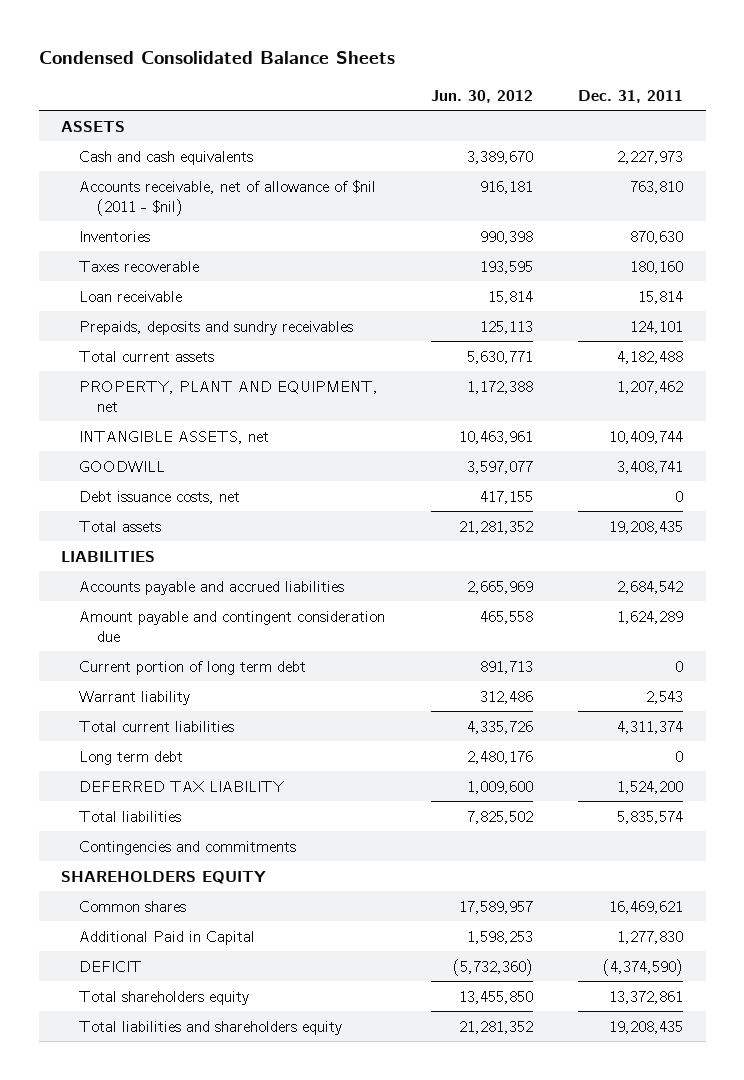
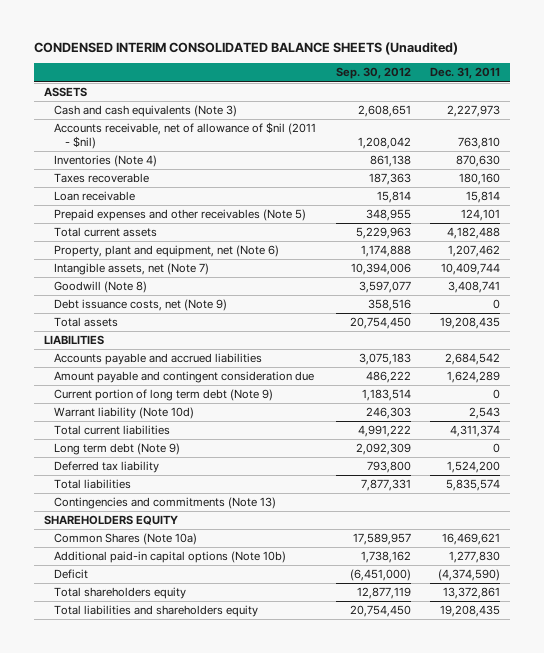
[38,50,395,64] Condensed Consolidated Balance Sheets -> [34,41,459,55] CONDENSED INTERIM CONSOLIDATED BALANCE SHEETS (Unaudited)
[430,89,533,103] Jun. 30, 2012 -> none
none -> [335,67,411,80] Sep. 30, 2012
[79,150,254,165] Cash and cash equivalents -> [54,105,238,118] Cash and cash equivalents (Note 3)
[79,230,151,242] Inventories -> [54,155,158,168] Inventories (Note 4)
[79,320,354,335] Prepaids, deposits and sundry receivables -> [54,209,307,222] Prepaid expenses and other receivables (Note 5)
[79,380,379,413] PROPERTY, PLANT AND EQUIPMENT, net -> [54,245,280,258] Property, plant and equipment, net (Note 6)
[79,430,270,444] INTANGIBLE ASSETS, net -> [54,263,210,276] Intangible assets, net (Note 7)
[79,460,166,472] GOODWILL -> [54,281,148,294] Goodwill (Note 8)
[79,490,241,504] Debt issuance costs, net -> [54,299,228,312] Debt issuance costs, net (Note 9)
[79,660,307,675] Current portion of long term debt -> [54,389,274,402] Current portion of long term debt (Note 9)
[79,690,191,705] Warrant liability -> [54,407,195,420] Warrant liability (Note 10d)
[79,750,184,765] Long term debt -> [54,443,181,456] Long term debt (Note 9)
[79,780,285,792] DEFERRED TAX LIABILITY -> [54,461,160,474] Deferred tax liability
[79,840,297,855] Contingencies and commitments -> [54,497,277,510] Contingencies and commitments (Note 13)
[79,900,187,912] Common shares -> [54,533,198,546] Common Shares (Note 10a)
[79,930,256,945] Additional Paid in Capital -> [54,551,287,564] Additional paid-in capital options (Note 10b)
[79,960,143,972] DEFICIT -> [54,569,89,580] Deficit

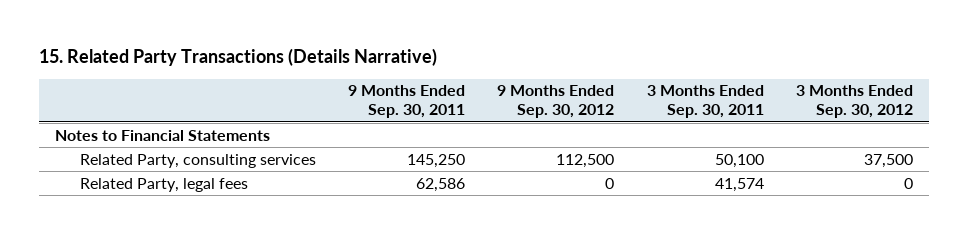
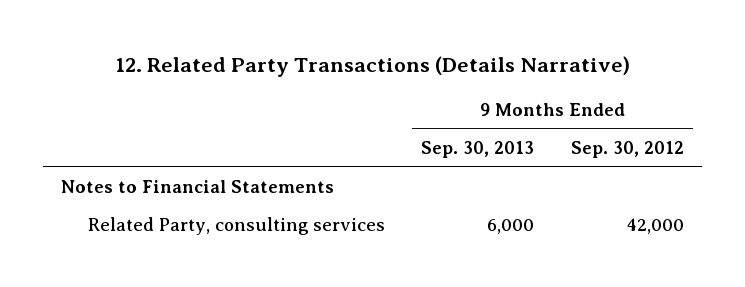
[39,48,438,67] 15. Related Party Transactions (Details Narrative) -> [115,55,631,77] 12. Related Party Transactions (Details Narrative)
[347,85,465,119] 9 Months Ended Sep. 30, 2011 -> none
[646,85,764,119] 3 Months Ended Sep. 30, 2011 -> none
[796,85,914,119] 3 Months Ended Sep. 30, 2012 -> none
none -> [421,141,535,159] Sep. 30, 2013
[79,177,248,192] Related Party, legal fees -> none
[556,153,615,168] 112,500 -> [626,218,684,235] 42,000

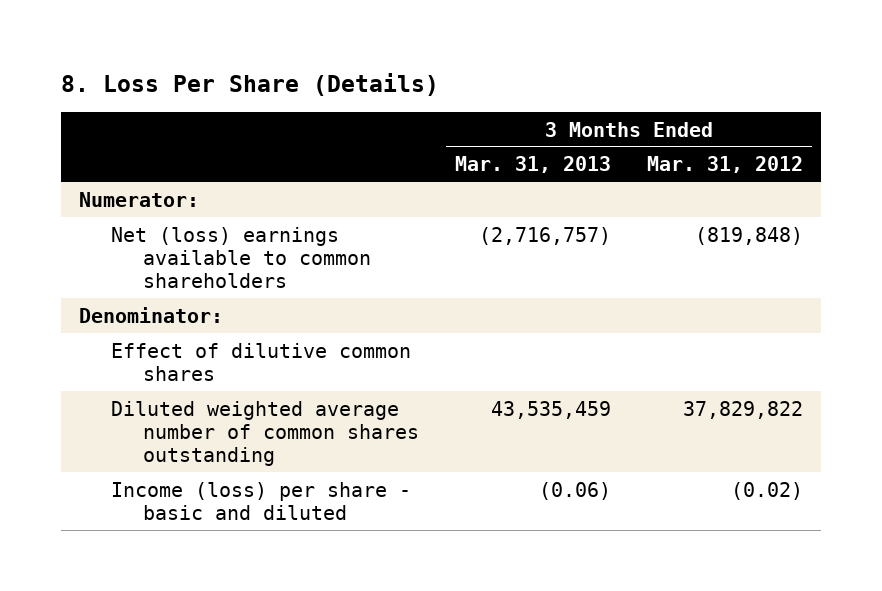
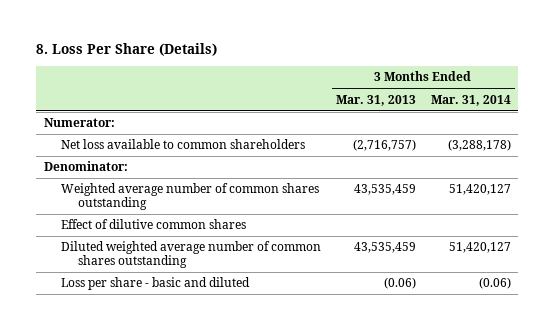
[646,156,803,174] Mar. 31, 2012 -> none
none -> [430,94,511,106] Mar. 31, 2014
[110,226,371,289] Net (loss) earnings available to common shareholders -> [60,139,305,150] Net loss available to common shareholders
none -> [60,183,319,210] Weighted average number of common shares outstanding
[110,481,411,520] Income (loss) per share - basic and diluted -> [60,277,250,291] Loss per share - basic and diluted

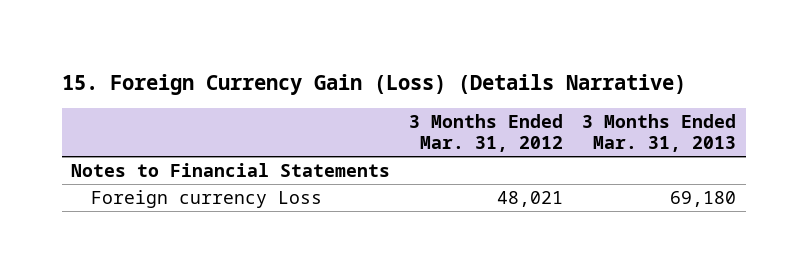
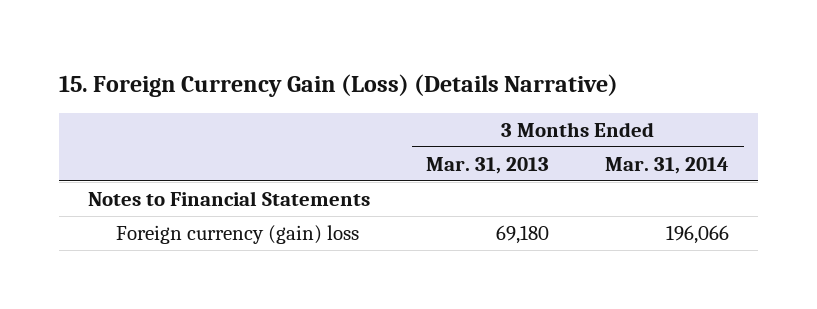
[409,113,564,152] 3 Months Ended Mar. 31, 2012 -> none
none -> [605,156,730,174] Mar. 31, 2014
[90,190,322,209] Foreign currency Loss -> [115,225,359,245] Foreign currency (gain) loss

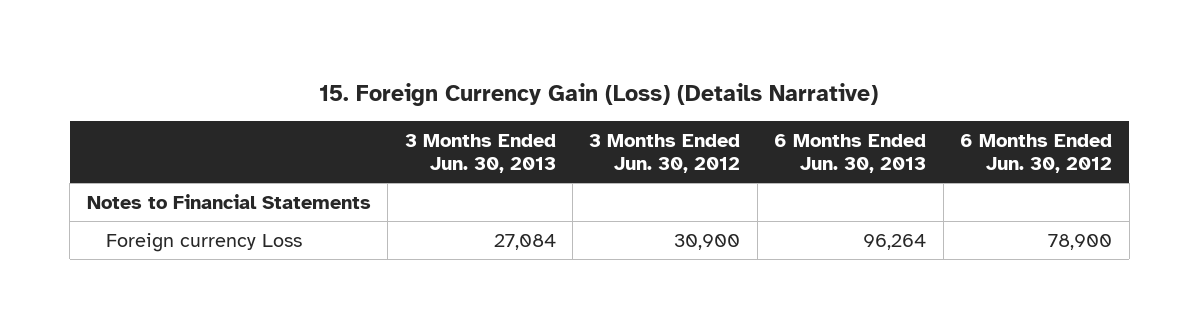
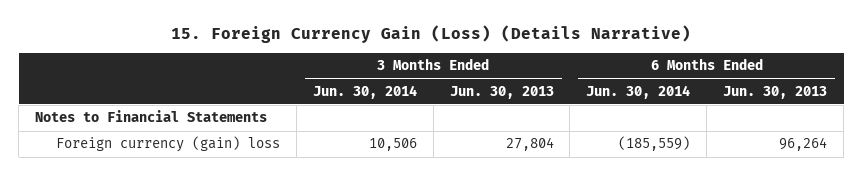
[589,133,741,174] 3 Months Ended Jun. 30, 2012 -> none
[960,133,1113,174] 6 Months Ended Jun. 30, 2012 -> none
none -> [312,84,417,99] Jun. 30, 2014
none -> [586,84,691,99] Jun. 30, 2014
[105,232,302,252] Foreign currency Loss -> [55,136,280,153] Foreign currency (gain) loss
[493,233,556,250] 27,084 -> [505,137,554,152] 27,804

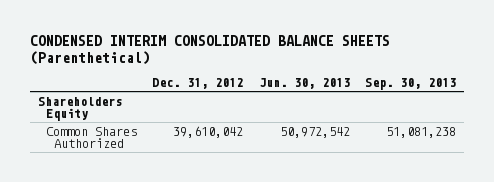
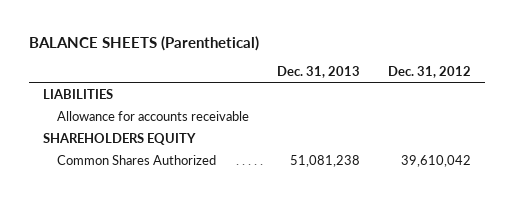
[30,35,391,65] CONDENSED INTERIM CONSOLIDATED BALANCE SHEETS (Parenthetical) -> [28,36,259,52] BALANCE SHEETS (Parenthetical)
[258,78,350,90] Jun. 30, 2013 -> none
[365,78,457,91] Sep. 30, 2013 -> none
none -> [276,66,360,79] Dec. 31, 2013
none -> [42,89,113,100] LIABILITIES
none -> [56,111,249,122] Allowance for accounts receivable
[37,96,122,122] Shareholders Equity -> [42,133,196,146] SHAREHOLDERS EQUITY

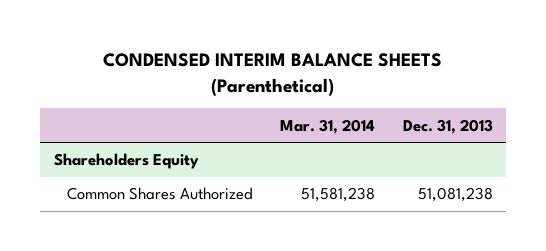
[28,36,259,52] BALANCE SHEETS (Parenthetical) -> [103,52,443,96] CONDENSED INTERIM BALANCE SHEETS (Parenthetical)
[387,66,471,79] Dec. 31, 2012 -> none
none -> [280,118,376,134] Mar. 31, 2014
[42,89,113,100] LIABILITIES -> none
[56,111,249,122] Allowance for accounts receivable -> none
[42,133,196,146] SHAREHOLDERS EQUITY -> [53,153,199,170] Shareholders Equity

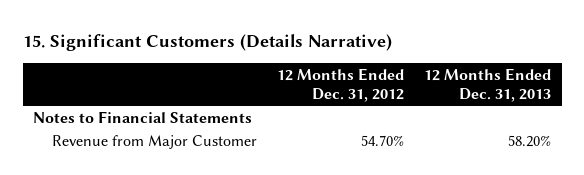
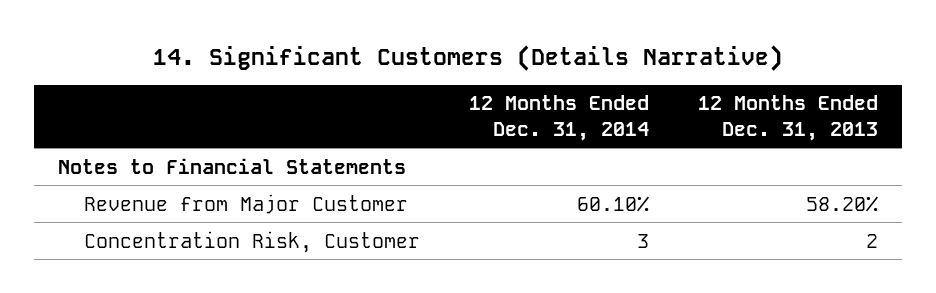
[22,34,392,52] 15. Significant Customers (Details Narrative) -> [152,44,783,71] 14. Significant Customers (Details Narrative)
[277,67,405,102] 12 Months Ended Dec. 31, 2012 -> none
none -> [469,95,650,141] 12 Months Ended Dec. 31, 2014
none -> [84,230,421,253] Concentration Risk, Customer

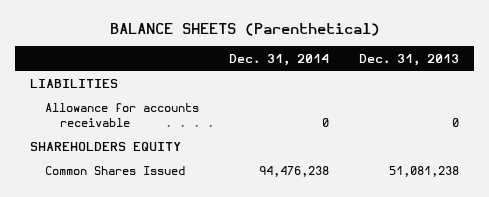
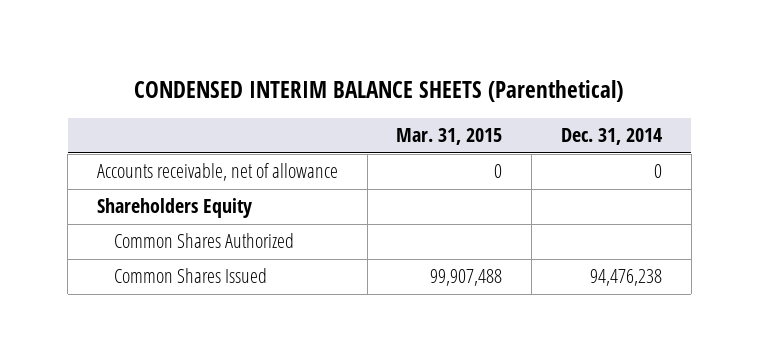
[109,22,380,36] BALANCE SHEETS (Parenthetical) -> [134,80,624,103] CONDENSED INTERIM BALANCE SHEETS (Parenthetical)
[359,53,460,66] Dec. 31, 2013 -> none
none -> [396,128,503,146] Mar. 31, 2015
[29,78,118,88] LIABILITIES -> none
[44,102,199,127] Allowance for accounts receivable -> [96,163,338,182] Accounts receivable, net of allowance
[29,141,181,151] SHAREHOLDERS EQUITY -> [96,198,252,219] Shareholders Equity
none -> [113,233,294,249] Common Shares Authorized

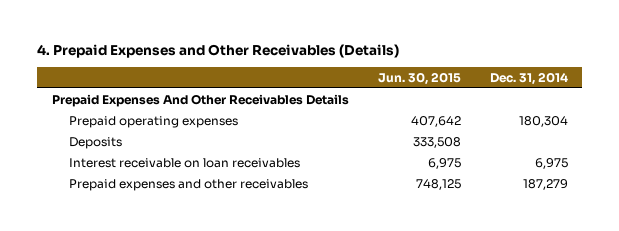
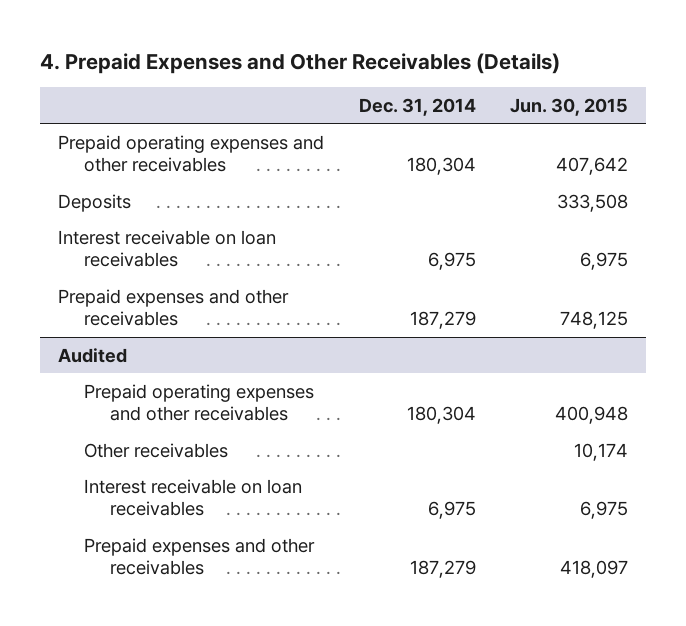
[51,93,349,107] Prepaid Expenses And Other Receivables Details -> none
[68,115,238,128] Prepaid operating expenses -> [57,134,324,173] Prepaid operating expenses and other receivables
none -> [57,347,127,363] Audited
none -> [83,383,314,422] Prepaid operating expenses and other receivables
none -> [83,442,228,458] Other receivables
none -> [83,478,302,517] Interest receivable on loan receivables
none -> [83,537,315,576] Prepaid expenses and other receivables

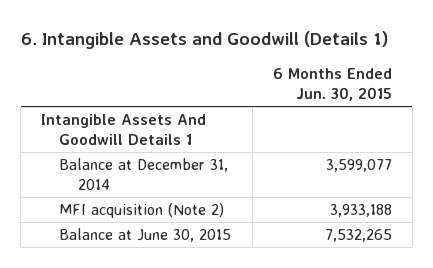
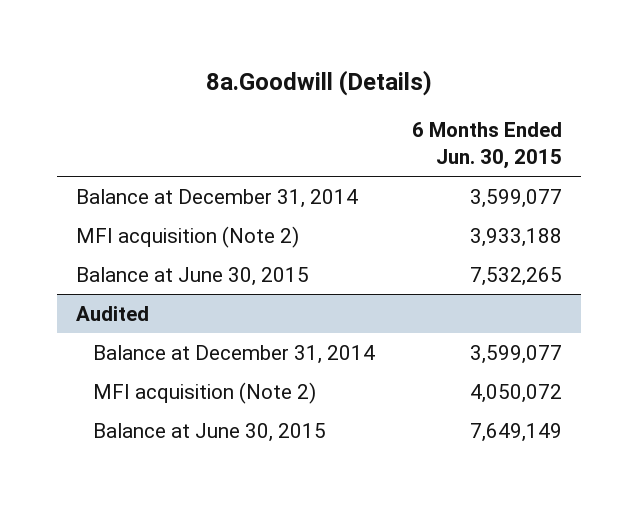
[20,31,388,50] 6. Intangible Assets and Goodwill (Details 1) -> [206,69,433,96] 8a.Goodwill (Details)
[41,114,207,145] Intangible Assets And Goodwill Details 1 -> none
none -> [75,306,149,322] Audited
none -> [93,345,376,365] Balance at December 31, 2014
none -> [93,382,317,405] MFI acquisition (Note 2)
none -> [93,423,327,443] Balance at June 30, 2015

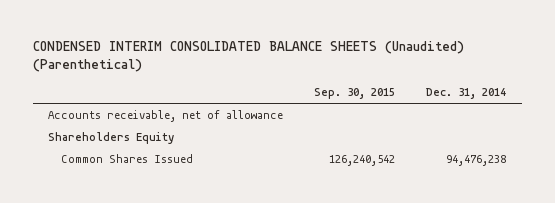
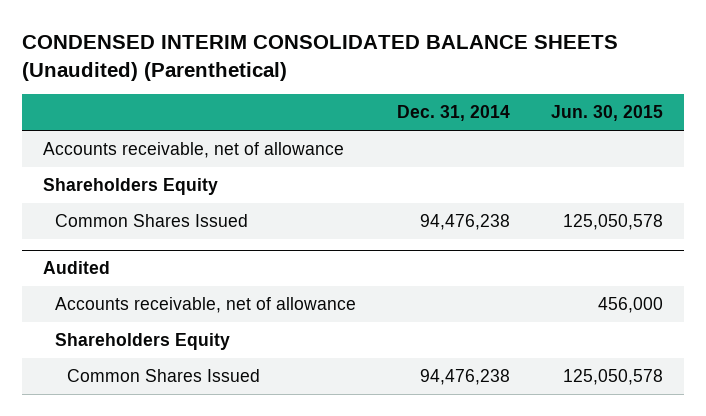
[314,88,396,100] Sep. 30, 2015 -> none
none -> [551,105,664,122] Jun. 30, 2015
none -> [42,261,110,275] Audited
none -> [54,297,356,314] Accounts receivable, net of allowance
none -> [54,333,230,351] Shareholders Equity
none -> [67,369,261,383] Common Shares Issued

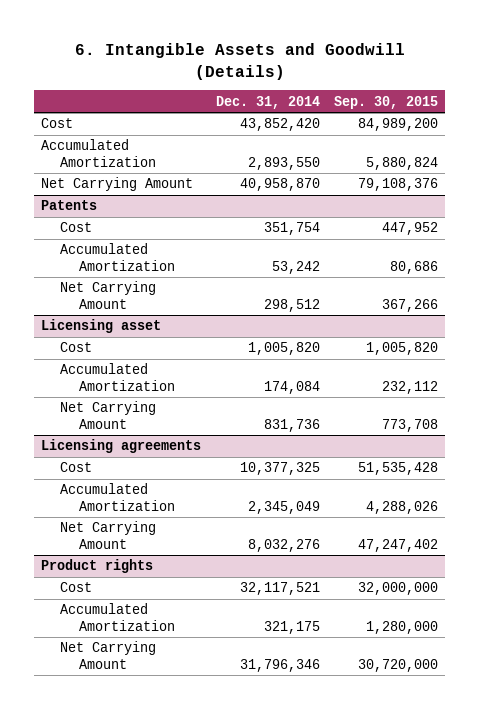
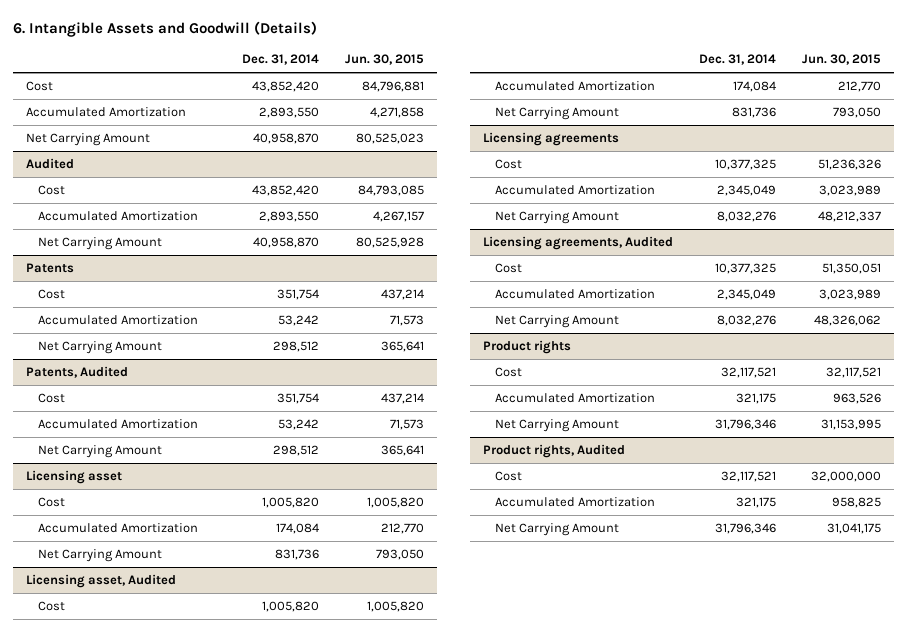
[333,95,438,109] Sep. 30, 2015 -> none
none -> [344,54,424,66] Jun. 30, 2015
none -> [25,158,74,170] Audited
none -> [37,185,65,196] Cost
none -> [37,211,198,222] Accumulated Amortization
none -> [37,237,162,251] Net Carrying Amount
none -> [25,366,128,379] Patents, Audited
none -> [37,393,65,404] Cost
none -> [37,419,198,430] Accumulated Amortization
none -> [37,445,162,459] Net Carrying Amount
none -> [25,574,176,589] Licensing asset, Audited
none -> [37,601,65,612] Cost
none -> [494,81,655,92] Accumulated Amortization
none -> [494,107,619,121] Net Carrying Amount
none -> [482,236,673,251] Licensing agreements, Audited
none -> [494,263,522,274] Cost
none -> [494,289,655,300] Accumulated Amortization
none -> [494,315,619,329] Net Carrying Amount
none -> [482,444,625,459] Product rights, Audited
none -> [494,471,522,482] Cost
none -> [494,497,655,508] Accumulated Amortization
none -> [494,523,619,537] Net Carrying Amount

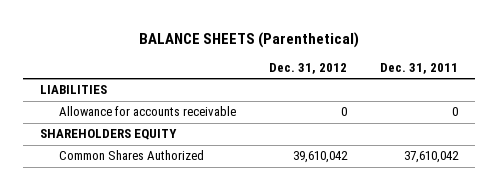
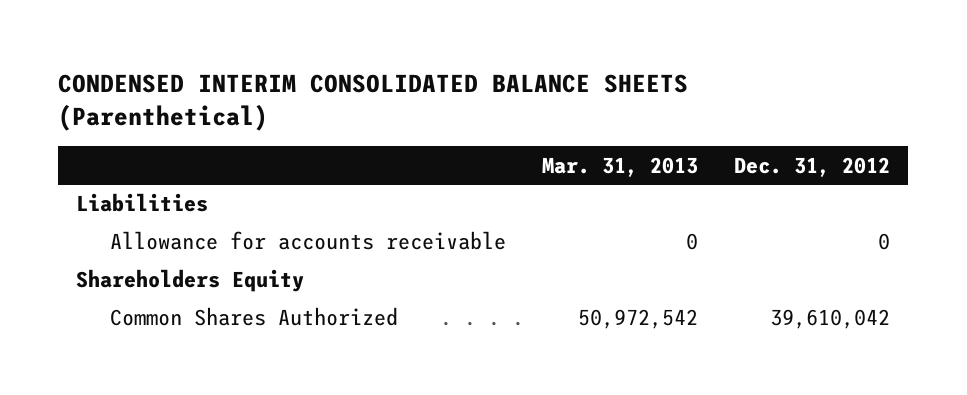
[139,31,360,48] BALANCE SHEETS (Parenthetical) -> [58,73,689,131] CONDENSED INTERIM CONSOLIDATED BALANCE SHEETS (Parenthetical)
[380,63,459,75] Dec. 31, 2011 -> none
none -> [541,156,698,177] Mar. 31, 2013
[39,85,107,95] LIABILITIES -> [76,193,209,213] Liabilities
[39,129,177,141] SHAREHOLDERS EQUITY -> [76,269,305,293] Shareholders Equity

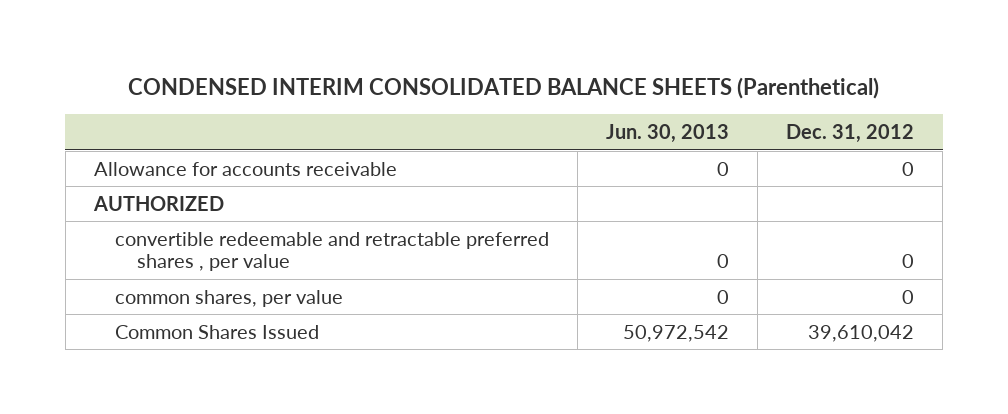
[541,156,698,177] Mar. 31, 2013 -> none
none -> [606,123,730,143] Jun. 30, 2013
[76,193,209,213] Liabilities -> none
[76,269,305,293] Shareholders Equity -> none
none -> [92,195,224,211] AUTHORIZED
none -> [115,231,550,272] convertible redeemable and retractable preferred shares , per value
none -> [115,289,344,307] common shares, per value
[109,307,398,327] Common Shares Authorized -> [115,324,320,339] Common Shares Issued

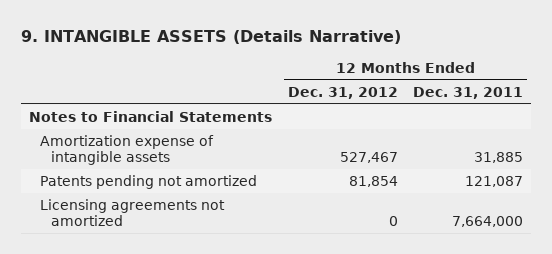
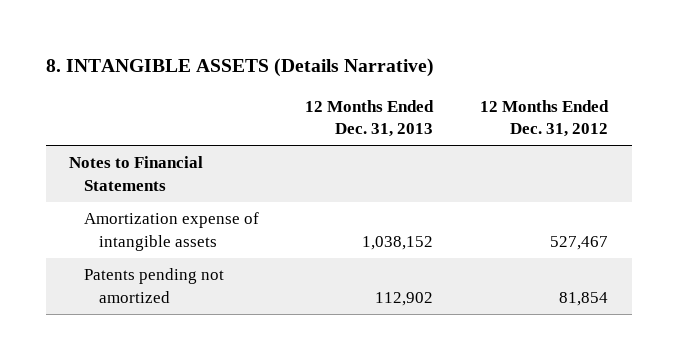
[20,29,401,44] 9. INTANGIBLE ASSETS (Details Narrative) -> [45,58,434,78] 8. INTANGIBLE ASSETS (Details Narrative)
[413,86,524,99] Dec. 31, 2011 -> none
none -> [305,99,435,137] 12 Months Ended Dec. 31, 2013
[40,199,226,227] Licensing agreements not amortized -> none

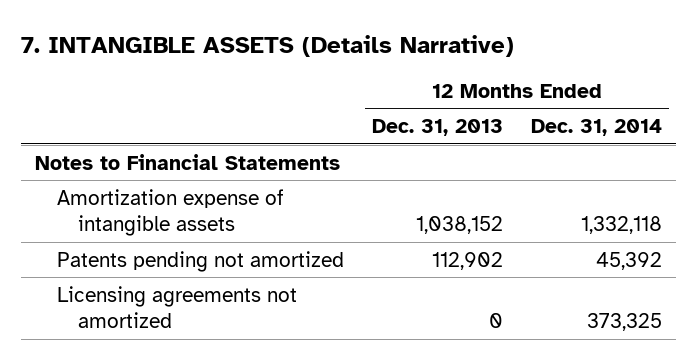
[45,58,434,78] 8. INTANGIBLE ASSETS (Details Narrative) -> [21,35,515,58] 7. INTANGIBLE ASSETS (Details Narrative)
[480,99,610,137] 12 Months Ended Dec. 31, 2012 -> none
none -> [531,119,663,137] Dec. 31, 2014
none -> [56,285,297,328] Licensing agreements not amortized

